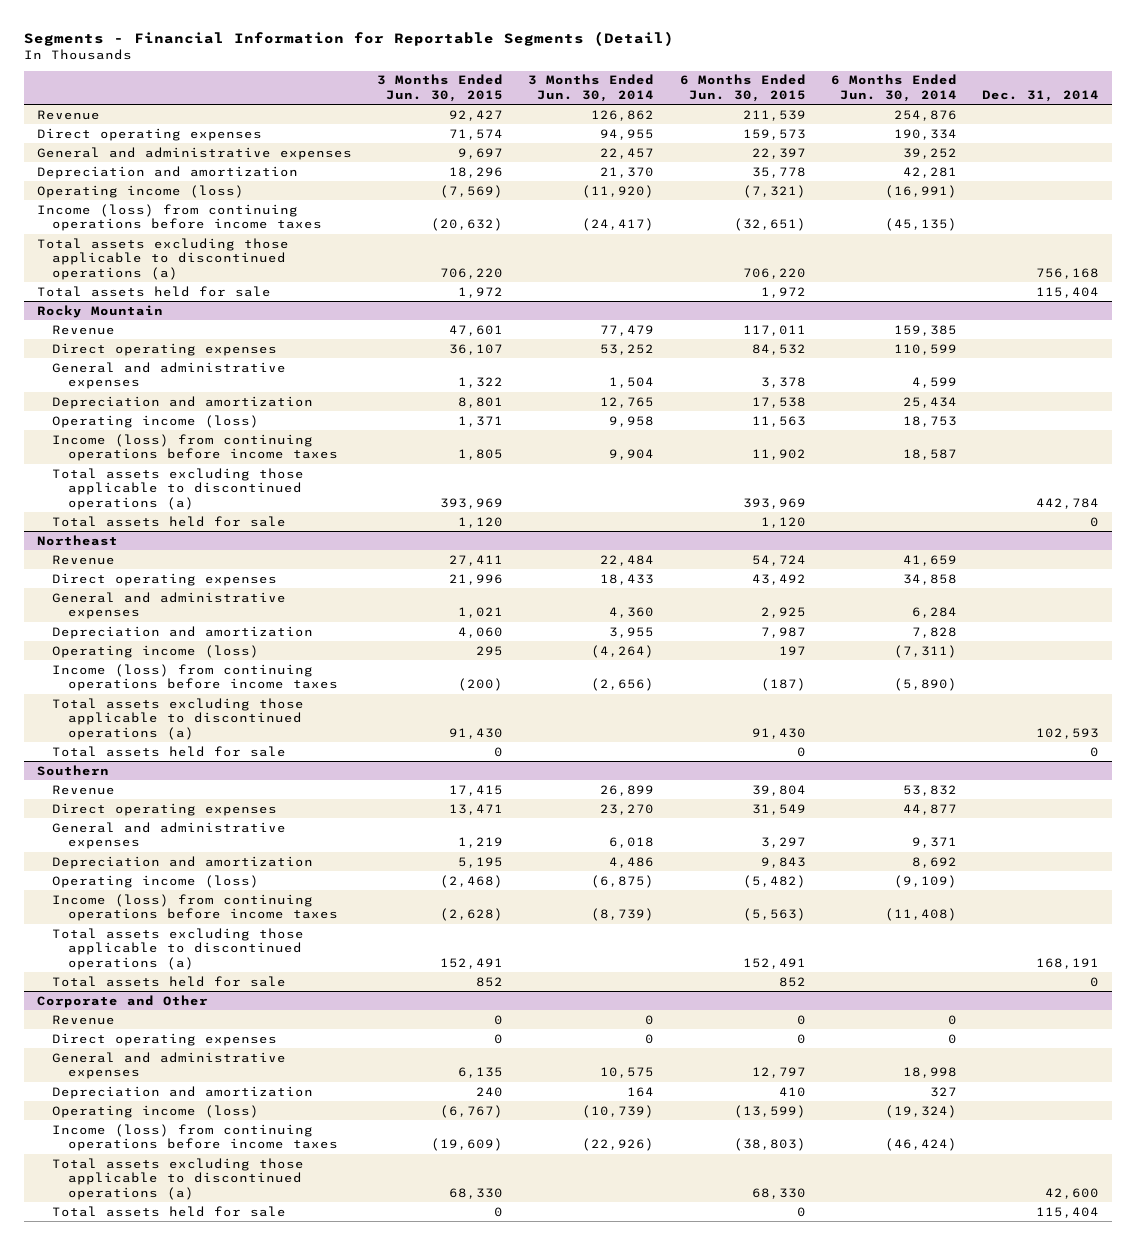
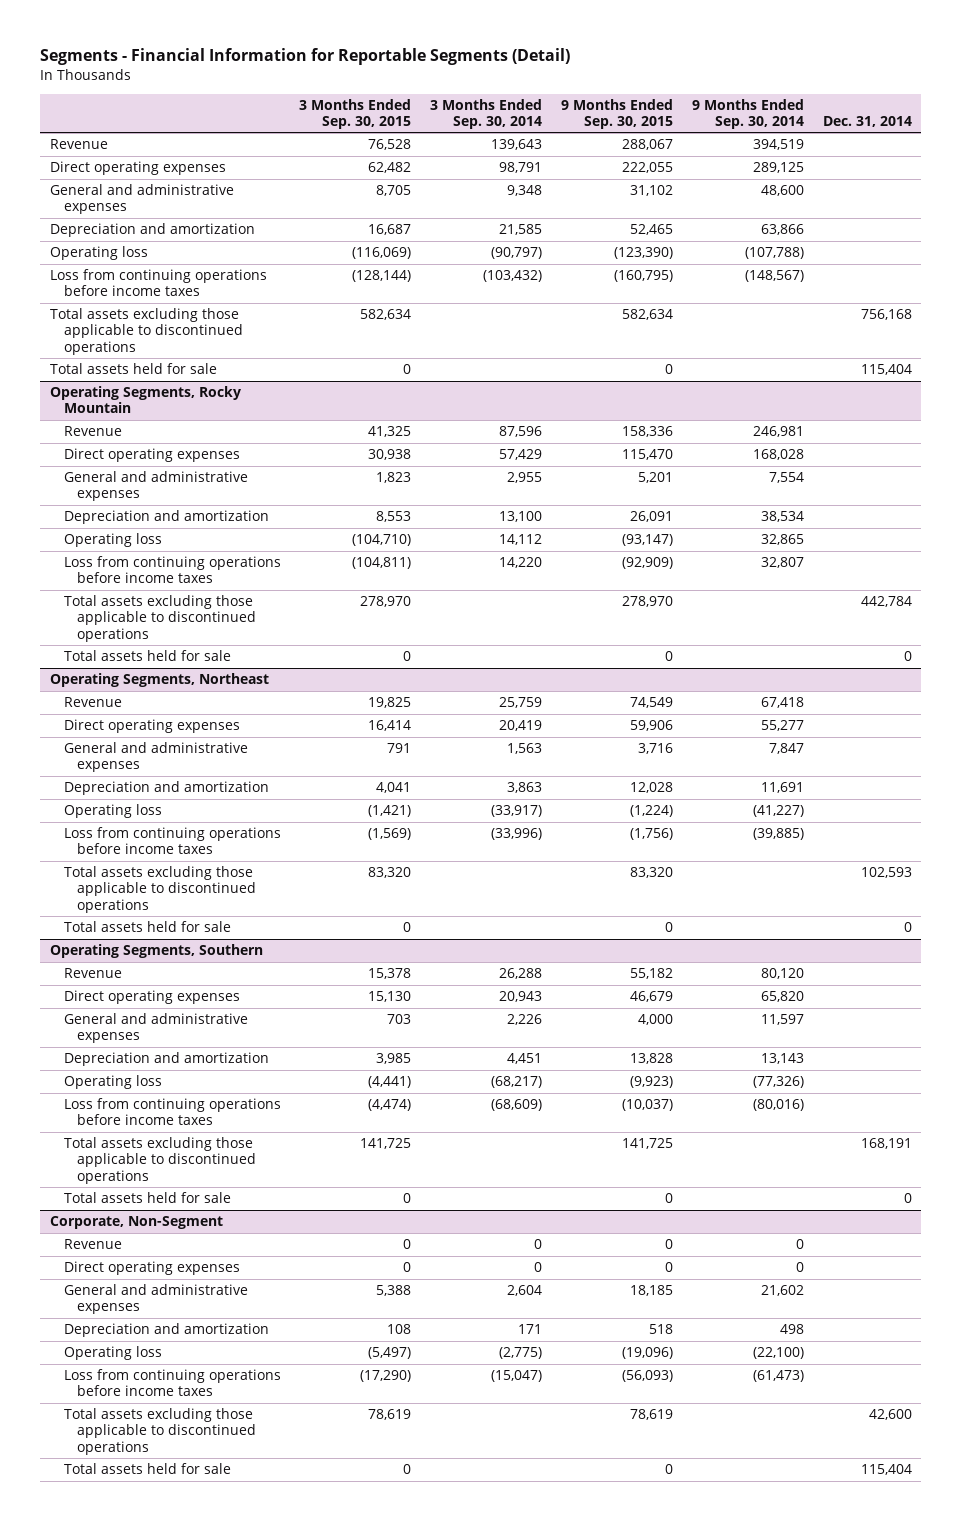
[377,74,504,103] 3 Months Ended Jun. 30, 2015 -> none
[528,74,655,103] 3 Months Ended Jun. 30, 2014 -> none
[679,74,806,103] 6 Months Ended Jun. 30, 2015 -> none
[830,74,957,103] 6 Months Ended Jun. 30, 2014 -> none
none -> [299,98,412,130] 3 Months Ended Sep. 30, 2015
none -> [430,98,543,130] 3 Months Ended Sep. 30, 2014
none -> [561,98,674,130] 9 Months Ended Sep. 30, 2015
none -> [692,98,805,130] 9 Months Ended Sep. 30, 2014
[36,184,244,198] Operating income (loss) -> [49,246,148,261] Operating loss
[36,203,323,232] Income (loss) from continuing operations before income taxes -> [49,269,267,297] Loss from continuing operations before income taxes
[36,237,289,281] Total assets excluding those applicable to discontinued operations (a) -> [49,308,243,355] Total assets excluding those applicable to discontinued operations
[36,304,163,318] Rocky Mountain -> [49,386,241,414] Operating Segments, Rocky Mountain
[52,414,260,428] Operating income (loss) -> [63,533,162,548] Operating loss
[52,433,339,462] Income (loss) from continuing operations before income taxes -> [63,556,281,584] Loss from continuing operations before income taxes
[52,467,305,511] Total assets excluding those applicable to discontinued operations (a) -> [63,595,257,642] Total assets excluding those applicable to discontinued operations
[36,534,118,546] Northeast -> [49,673,269,688] Operating Segments, Northeast
[52,644,260,658] Operating income (loss) -> [63,804,162,819] Operating loss
[52,663,339,692] Income (loss) from continuing operations before income taxes -> [63,827,281,855] Loss from continuing operations before income taxes
[52,697,305,741] Total assets excluding those applicable to discontinued operations (a) -> [63,866,257,913] Total assets excluding those applicable to discontinued operations
[36,764,109,776] Southern -> [49,944,263,959] Operating Segments, Southern
[52,874,260,888] Operating income (loss) -> [63,1075,162,1090] Operating loss
[52,893,339,922] Income (loss) from continuing operations before income taxes -> [63,1098,281,1126] Loss from continuing operations before income taxes
[52,927,305,971] Total assets excluding those applicable to discontinued operations (a) -> [63,1137,257,1184] Total assets excluding those applicable to discontinued operations
[36,994,208,1008] Corporate and Other -> [49,1216,223,1230] Corporate, Non-Segment
[52,1104,260,1118] Operating income (loss) -> [63,1346,162,1361] Operating loss
[52,1123,339,1152] Income (loss) from continuing operations before income taxes -> [63,1369,281,1397] Loss from continuing operations before income taxes
[52,1157,305,1201] Total assets excluding those applicable to discontinued operations (a) -> [63,1408,257,1455] Total assets excluding those applicable to discontinued operations

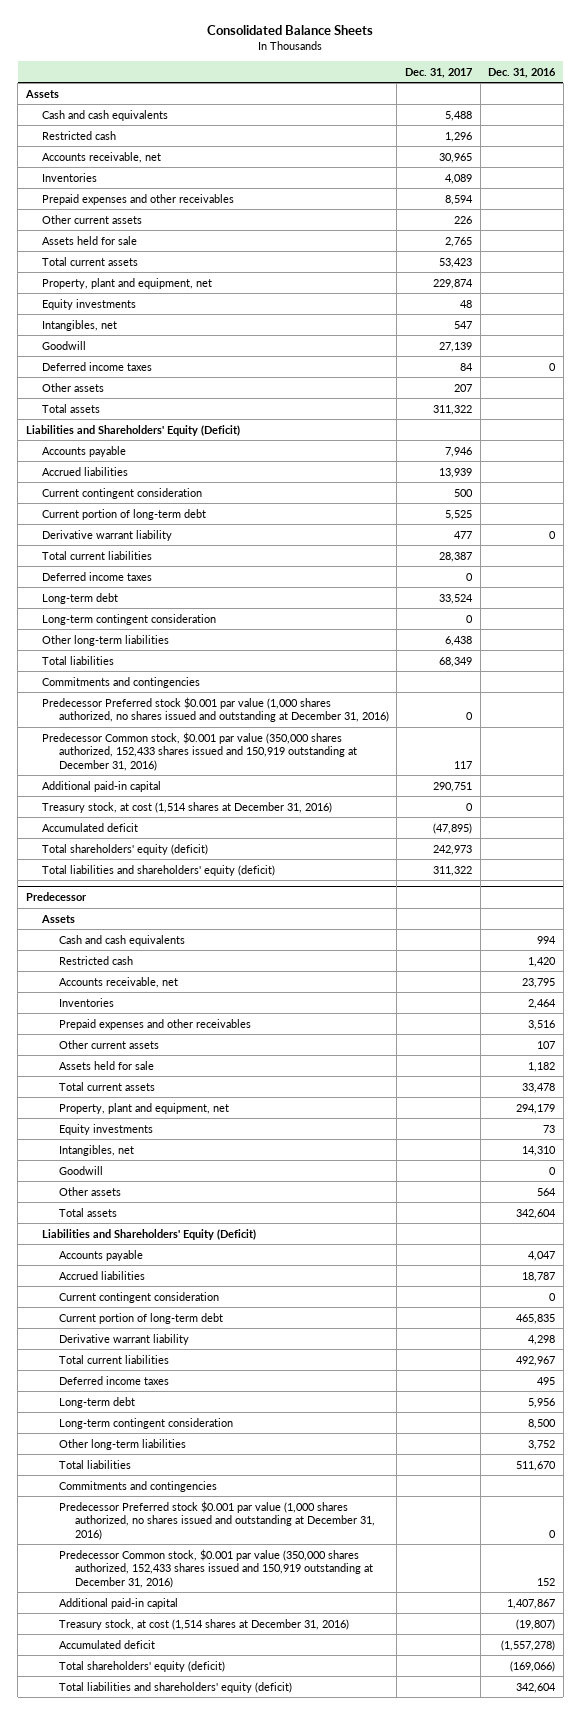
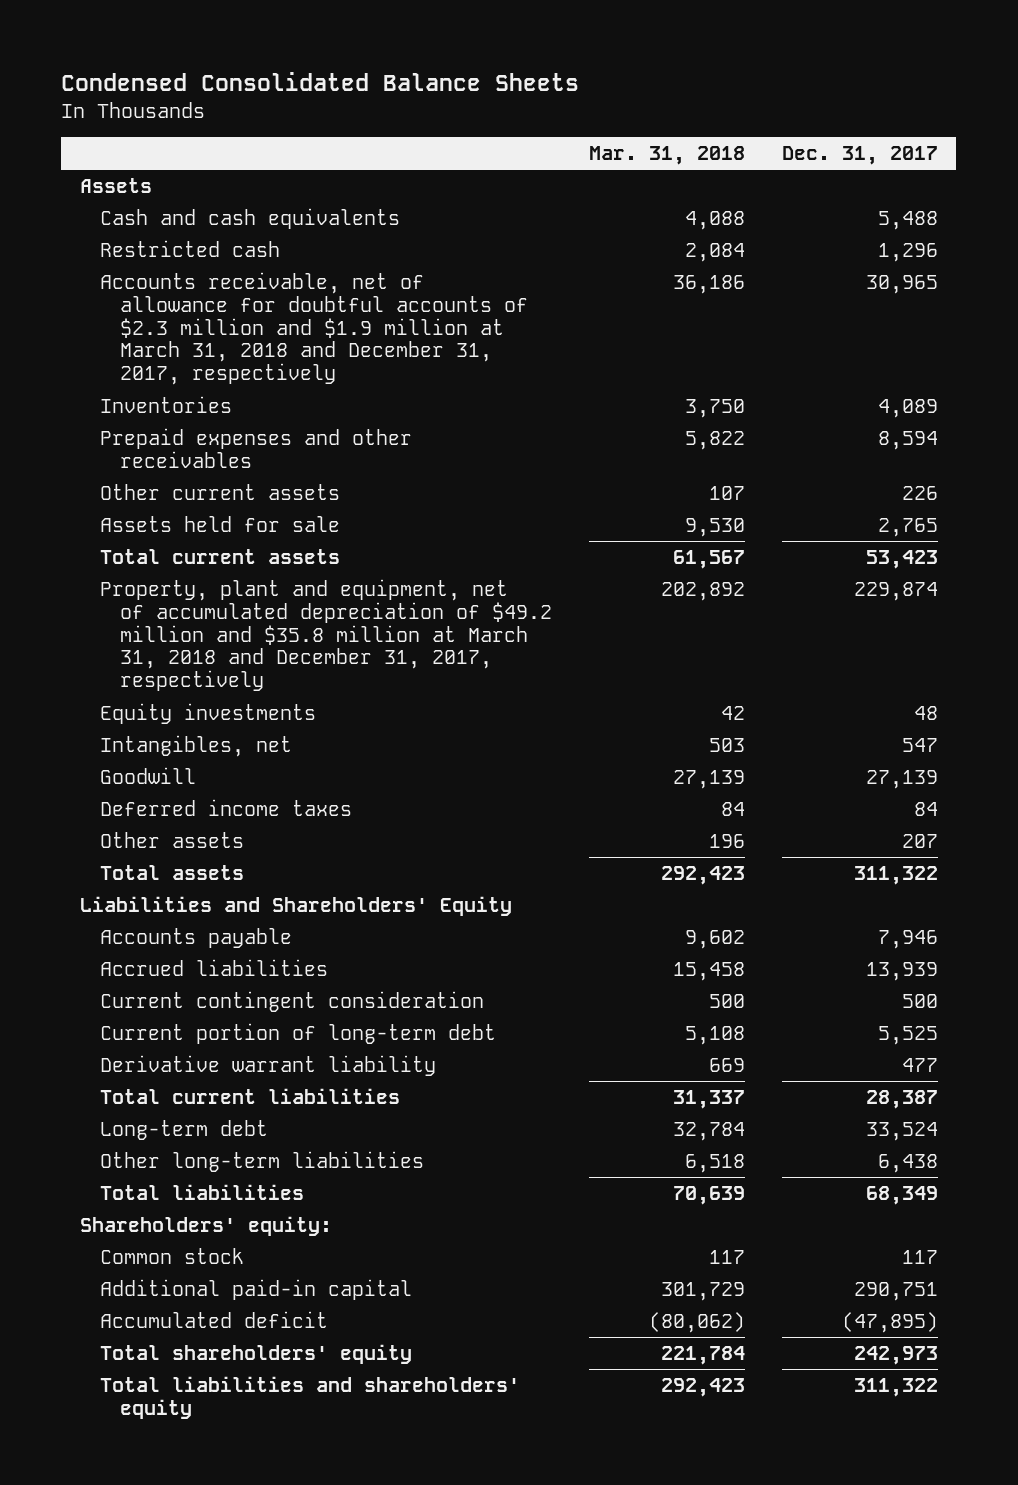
[207,24,374,35] Consolidated Balance Sheets -> [61,72,580,92] Condensed Consolidated Balance Sheets
[488,67,557,78] Dec. 31, 2016 -> none
none -> [588,145,745,165] Mar. 31, 2018
[42,151,162,163] Accounts receivable, net -> [99,271,528,386] Accounts receivable, net of allowance for doubtful accounts of $2.3 million and $1.9 million at March 31, 2018 and December 31, 2017, respectively
[42,277,213,289] Property, plant and equipment, net -> [99,578,552,692] Property, plant and equipment, net of accumulated depreciation of $49.2 million and $35.8 million at March 31, 2018 and December 31, 2017, respectively
[25,424,240,436] Liabilities and Shareholders' Equity (Deficit) -> [79,895,512,916] Liabilities and Shareholders' Equity
[42,571,153,581] Deferred income taxes -> none
[42,613,217,625] Long-term contingent consideration -> none
[42,676,201,688] Commitments and contingencies -> none
[42,696,389,723] Predecessor Preferred stock $0.001 par value (1,000 shares authorized, no shares issued and outstanding at December 31, 2016) -> none
none -> [79,1215,332,1236] Shareholders' equity:
[42,731,357,771] Predecessor Common stock, $0.001 par value (350,000 shares authorized, 152,433 shares issued and 150,919 outstanding at December 31, 2016) -> [99,1247,244,1264] Common stock
[42,801,333,813] Treasury stock, at cost (1,514 shares at December 31, 2016) -> none
[25,892,87,902] Predecessor -> none
[41,914,76,923] Assets -> none
[58,934,185,946] Cash and cash equivalents -> none
[58,955,133,965] Restricted cash -> none
[58,976,178,988] Accounts receivable, net -> none
[58,997,114,1007] Inventories -> none
[58,1018,251,1030] Prepaid expenses and other receivables -> none
[58,1039,159,1049] Other current assets -> none
[58,1060,154,1070] Assets held for sale -> none
[58,1081,155,1091] Total current assets -> none
[58,1102,229,1114] Property, plant and equipment, net -> none
[58,1123,153,1135] Equity investments -> none
[58,1144,134,1156] Intangibles, net -> none
[58,1165,103,1175] Goodwill -> none
[58,1186,121,1196] Other assets -> none
[58,1207,117,1217] Total assets -> none
[42,1228,257,1240] Liabilities and Shareholders' Equity (Deficit) -> none
[58,1249,143,1261] Accounts payable -> none
[58,1270,145,1280] Accrued liabilities -> none
[58,1291,219,1303] Current contingent consideration -> none
[58,1312,223,1324] Current portion of long-term debt -> none
[58,1333,189,1345] Derivative warrant liability -> none
[58,1354,169,1364] Total current liabilities -> none
[58,1375,169,1385] Deferred income taxes -> none
[58,1396,135,1408] Long-term debt -> none
[58,1417,233,1429] Long-term contingent consideration -> none
[58,1438,186,1450] Other long-term liabilities -> none
[58,1459,131,1469] Total liabilities -> none
[58,1480,217,1492] Commitments and contingencies -> none
[58,1500,376,1540] Predecessor Preferred stock $0.001 par value (1,000 shares authorized, no shares issued and outstanding at December 31, 2016) -> none
[58,1548,374,1588] Predecessor Common stock, $0.001 par value (350,000 shares authorized, 152,433 shares issued and 150,919 outstanding at December 31, 2016) -> none
[58,1597,178,1609] Additional paid-in capital -> none
[58,1618,349,1630] Treasury stock, at cost (1,514 shares at December 31, 2016) -> none
[58,1639,155,1649] Accumulated deficit -> none
[58,1660,225,1672] Total shareholders' equity (deficit) -> none
[58,1681,292,1693] Total liabilities and shareholders' equity (deficit) -> none
[42,843,209,855] Total shareholders' equity (deficit) -> [99,1343,412,1364] Total shareholders' equity
[42,864,276,876] Total liabilities and shareholders' equity (deficit) -> [99,1375,520,1419] Total liabilities and shareholders' equity

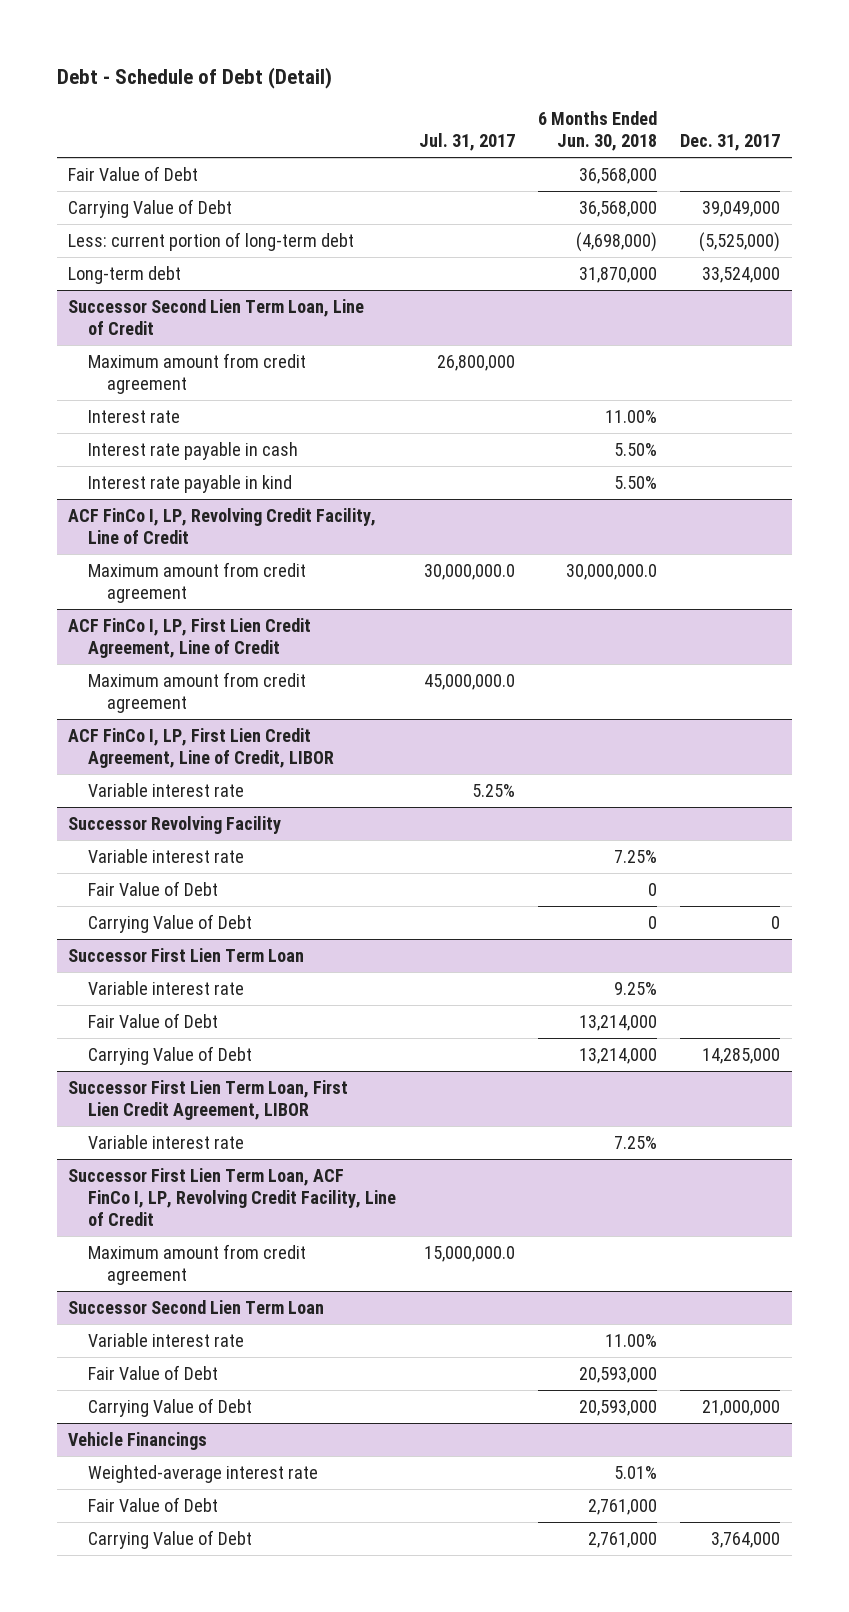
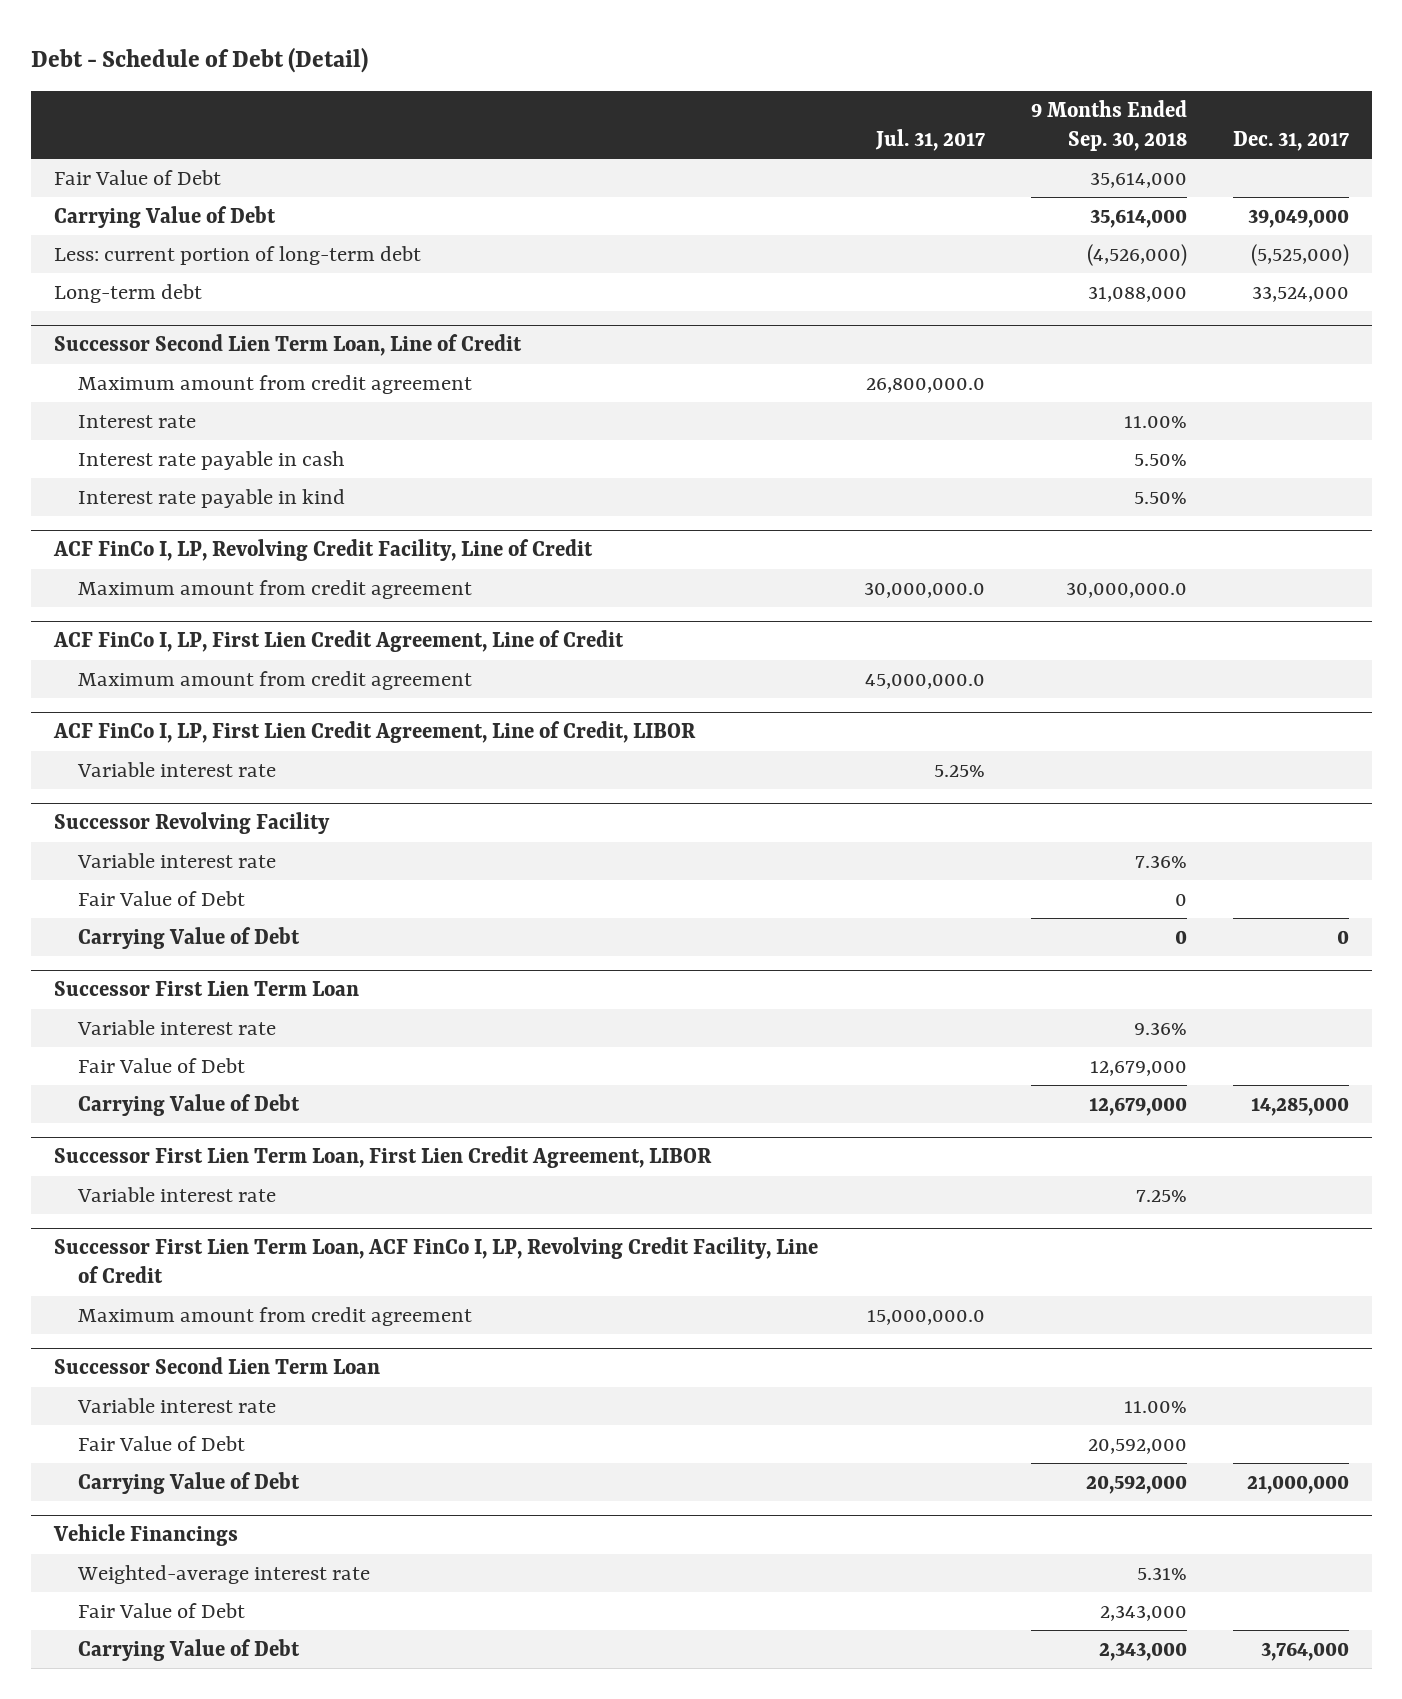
[538,111,658,152] 6 Months Ended Jun. 30, 2018 -> none
none -> [1030,99,1187,151] 9 Months Ended Sep. 30, 2018
[436,354,515,371] 26,800,000 -> [865,377,985,393] 26,800,000.0

